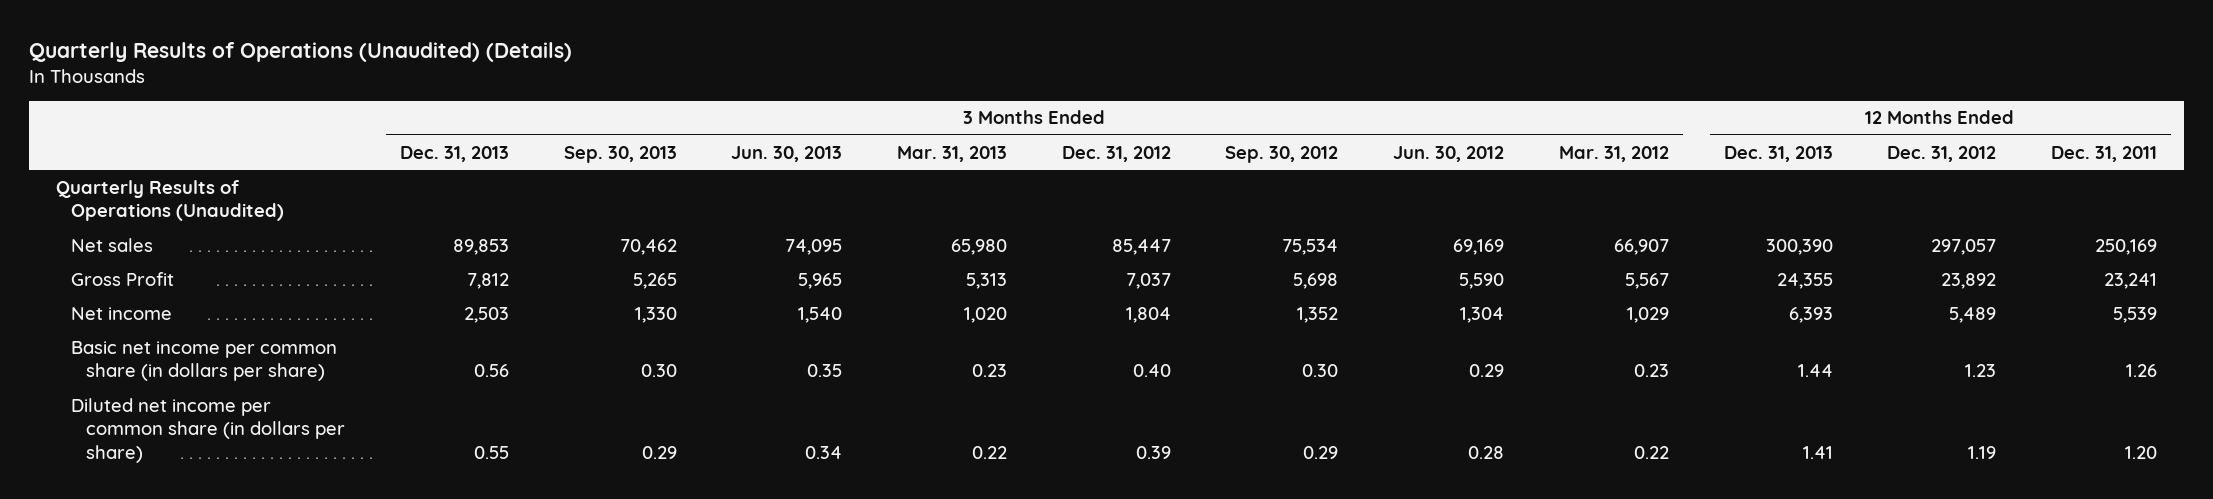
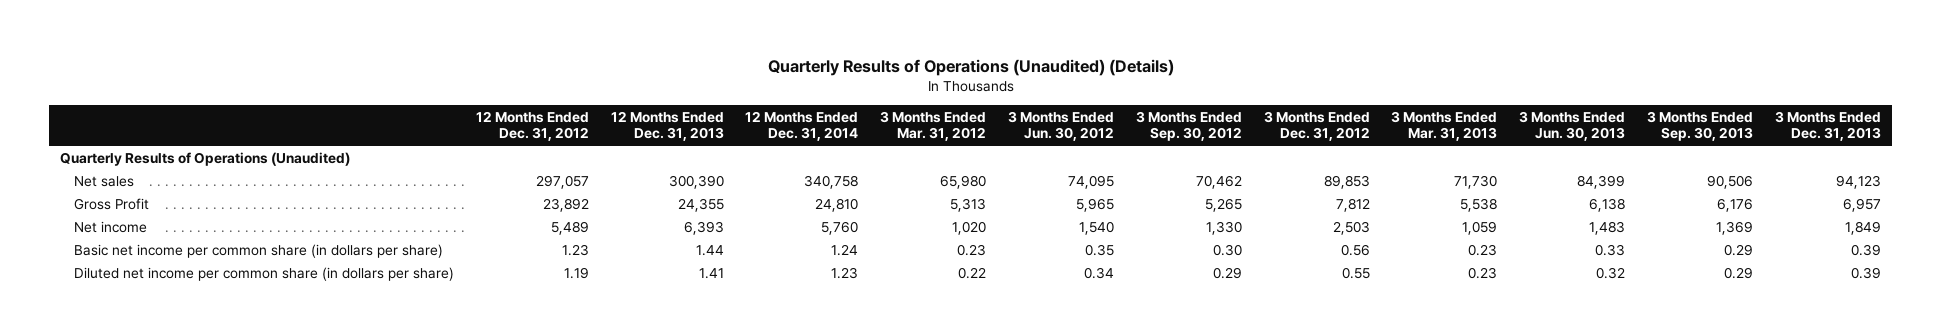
[2050,145,2157,162] Dec. 31, 2011 -> none
none -> [745,110,859,142] 12 Months Ended Dec. 31, 2014
[453,238,510,255] 89,853 -> [1835,174,1881,189] 94,123
[619,238,677,255] 70,462 -> [1706,174,1753,189] 90,506
[785,238,843,255] 74,095 -> [1577,174,1626,189] 84,399
[951,238,1008,255] 65,980 -> [1454,174,1498,189] 71,730
[1111,238,1171,255] 85,447 -> [1323,174,1370,189] 89,853
[1282,238,1339,255] 75,534 -> [1195,174,1242,189] 70,462
[1453,238,1505,255] 69,169 -> [1068,174,1115,189] 74,095
[1613,238,1669,255] 66,907 -> [940,174,987,189] 65,980
[467,272,510,289] 7,812 -> [1842,197,1881,212] 6,957
[632,272,677,289] 5,265 -> [1716,197,1753,212] 6,176
[798,272,843,289] 5,965 -> [1589,197,1626,212] 6,138
[966,272,1008,289] 5,313 -> [1460,197,1498,212] 5,538
[1125,272,1171,289] 7,037 -> [1335,197,1370,212] 7,812
[1293,272,1339,289] 5,698 -> [1204,197,1242,212] 5,265
[1459,272,1505,289] 5,590 -> [1076,197,1115,212] 5,965
[1624,272,1669,289] 5,567 -> [950,197,987,212] 5,313
[464,306,510,323] 2,503 -> [1844,220,1881,235] 1,849
[634,306,677,323] 1,330 -> [1715,220,1753,235] 1,369
[798,306,843,323] 1,540 -> [1589,220,1626,235] 1,483
[964,306,1008,323] 1,020 -> [1462,220,1498,235] 1,059
[1125,306,1171,323] 1,804 -> [1332,220,1370,235] 2,503
[1297,306,1339,323] 1,352 -> [1205,220,1242,235] 1,330
[1460,306,1505,323] 1,304 -> [1079,220,1115,235] 1,540
[1626,306,1669,323] 1,029 -> [952,220,987,235] 1,020
[474,364,510,378] 0.56 -> [1850,243,1881,256] 0.39
[640,364,677,378] 0.30 -> [1723,243,1753,256] 0.29
[807,364,843,378] 0.35 -> [1595,243,1626,256] 0.33
[1132,364,1171,378] 0.40 -> [1340,243,1370,256] 0.56
[1469,364,1505,378] 0.29 -> [1085,243,1115,256] 0.35
[474,446,510,460] 0.55 -> [1850,266,1881,279] 0.39
[805,446,843,460] 0.34 -> [1596,266,1626,279] 0.32
[972,446,1008,460] 0.22 -> [1468,266,1498,279] 0.23
[1135,446,1171,460] 0.39 -> [1341,266,1370,279] 0.55
[1468,446,1505,460] 0.28 -> [1084,266,1115,279] 0.34

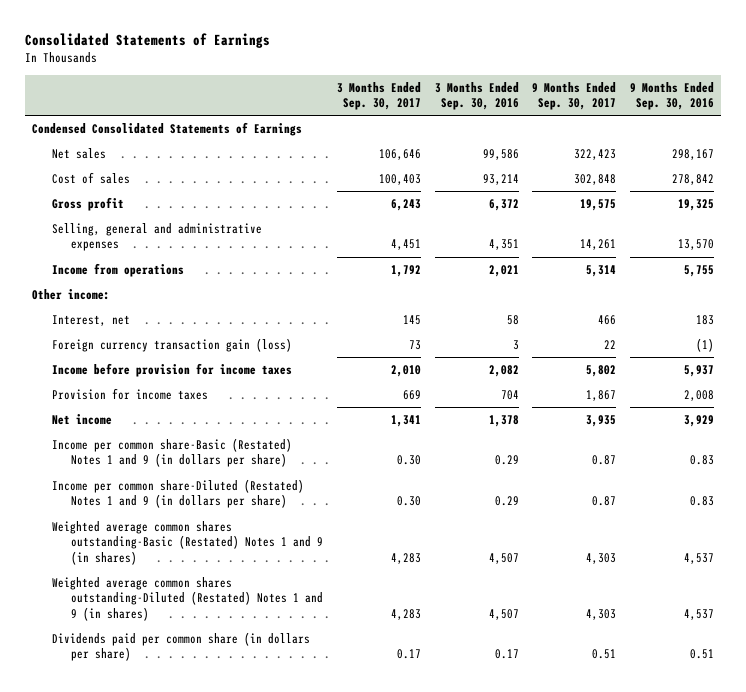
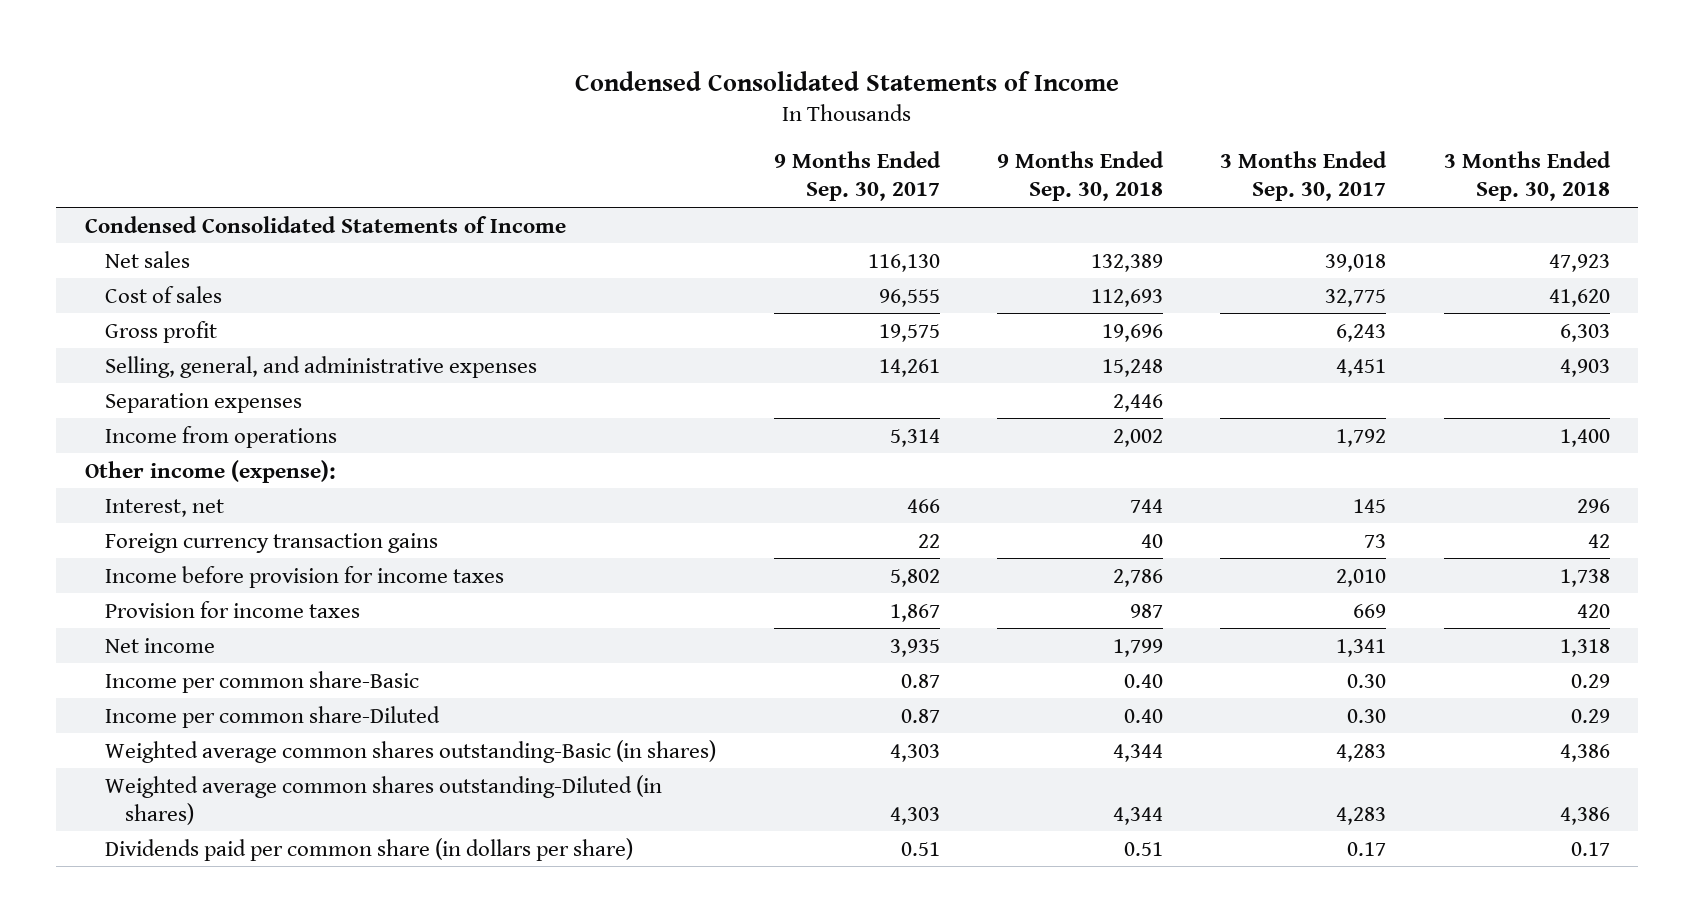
[25,33,271,49] Consolidated Statements of Earnings -> [575,71,1120,92] Condensed Consolidated Statements of Income
[434,81,519,111] 3 Months Ended Sep. 30, 2016 -> none
[629,81,714,111] 9 Months Ended Sep. 30, 2016 -> none
none -> [996,151,1164,202] 9 Months Ended Sep. 30, 2018
none -> [1443,151,1611,202] 3 Months Ended Sep. 30, 2018
[32,121,303,136] Condensed Consolidated Statements of Earnings -> [84,215,566,233] Condensed Consolidated Statements of Income
[378,148,421,160] 106,646 -> [1325,253,1387,272] 39,018
[574,148,617,160] 322,423 -> [867,253,940,272] 116,130
[378,173,421,185] 100,403 -> [1325,288,1387,307] 32,775
[574,173,617,185] 302,848 -> [878,288,940,307] 96,555
[51,222,262,252] Selling, general and administrative expenses -> [105,355,538,378] Selling, general, and administrative expenses
none -> [105,392,303,413] Separation expenses
[32,288,111,300] Other income: -> [84,459,336,483] Other income (expense):
[51,337,292,352] Foreign currency transaction gain (loss) -> [105,532,439,553] Foreign currency transaction gains
[51,437,292,468] Income per common share-Basic (Restated) Notes 1 and 9 (in dollars per share) -> [105,670,420,693] Income per common share-Basic
[51,478,304,509] Income per common share-Diluted (Restated) Notes 1 and 9 (in dollars per share) -> [105,705,441,728] Income per common share-Diluted
[51,520,324,565] Weighted average common shares outstanding-Basic (Restated) Notes 1 and 9 (in shares) -> [105,739,717,763] Weighted average common shares outstanding-Basic (in shares)
[51,576,324,621] Weighted average common shares outstanding-Diluted (Restated) Notes 1 and 9 (in shares) -> [105,774,663,825] Weighted average common shares outstanding-Diluted (in shares)

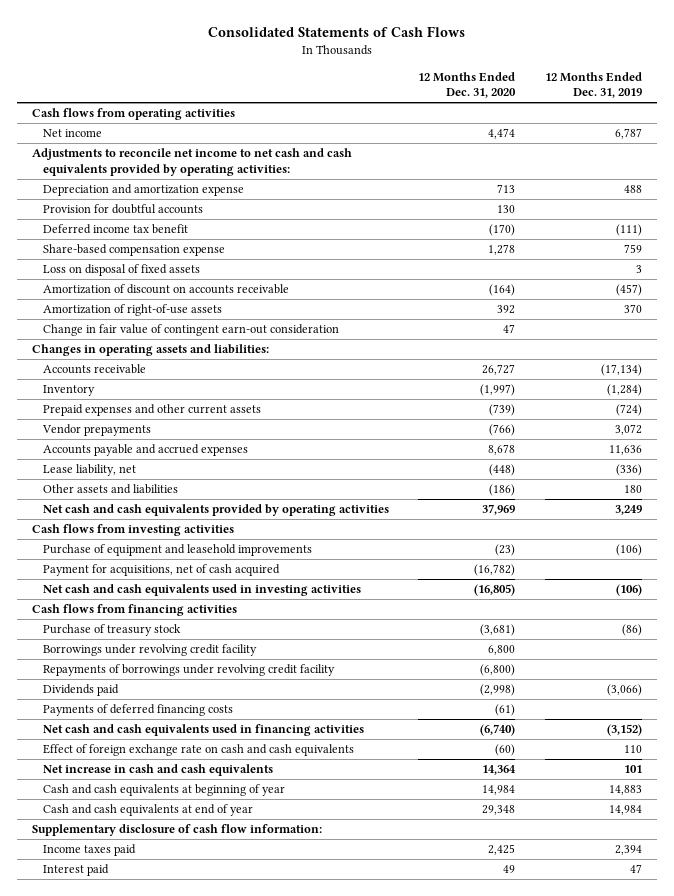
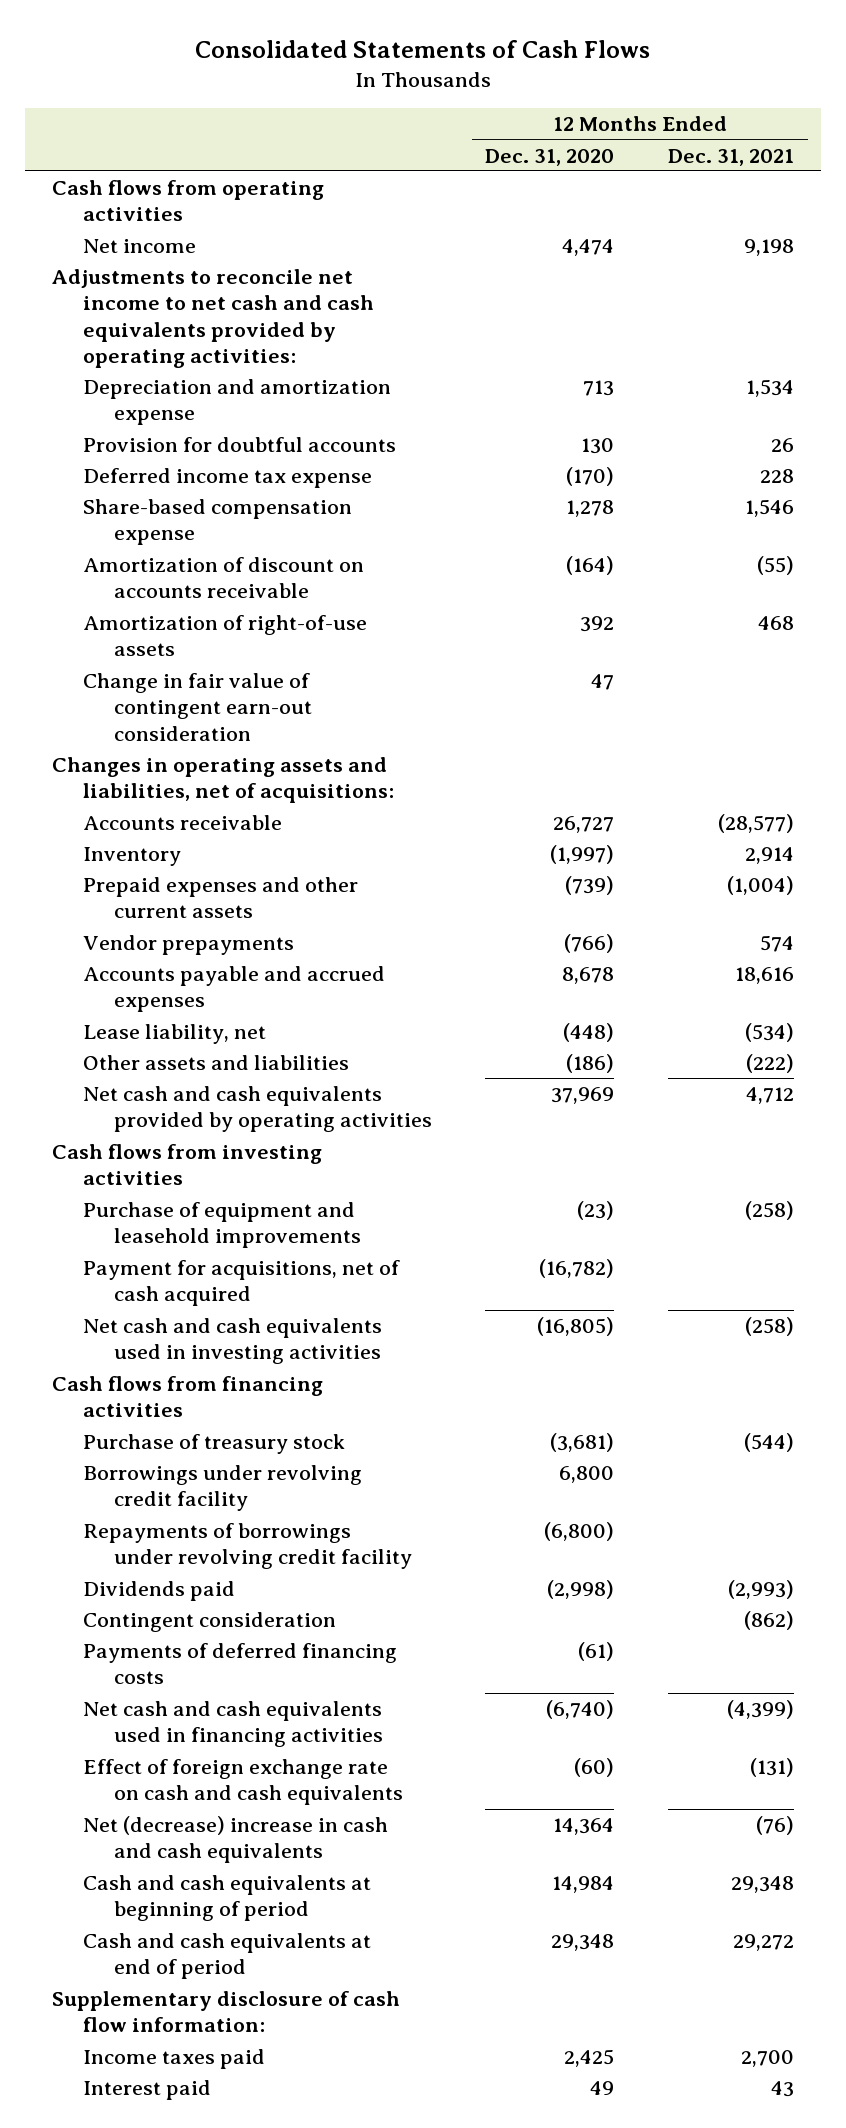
[545,71,643,99] 12 Months Ended Dec. 31, 2019 -> none
none -> [668,148,795,166] Dec. 31, 2021
[42,224,188,235] Deferred income tax benefit -> [82,468,372,489] Deferred income tax expense
[42,264,200,277] Loss on disposal of fixed assets -> none
[31,344,269,357] Changes in operating assets and liabilities: -> [51,757,394,804] Changes in operating assets and liabilities, net of acquisitions:
none -> [82,1612,336,1633] Contingent consideration
[42,764,273,777] Net increase in cash and cash equivalents -> [82,1816,388,1864] Net (decrease) increase in cash and cash equivalents
[42,784,285,797] Cash and cash equivalents at beginning of year -> [82,1875,371,1922] Cash and cash equivalents at beginning of period
[42,804,253,817] Cash and cash equivalents at end of year -> [82,1933,371,1980] Cash and cash equivalents at end of period

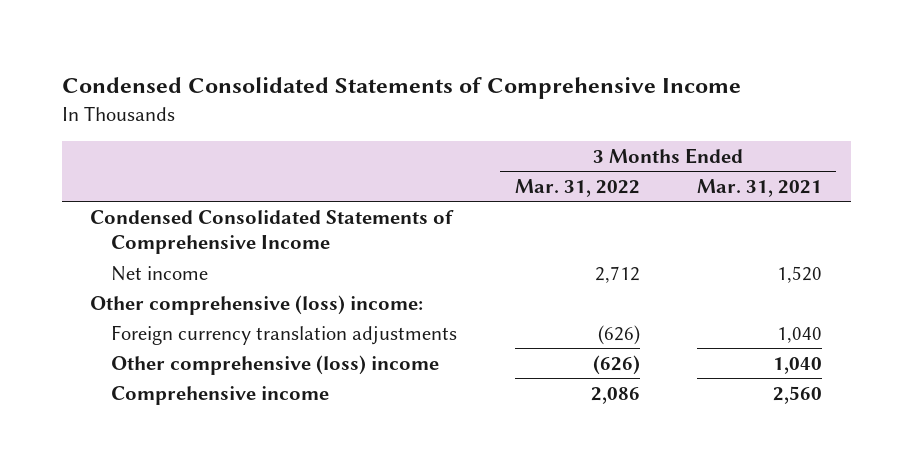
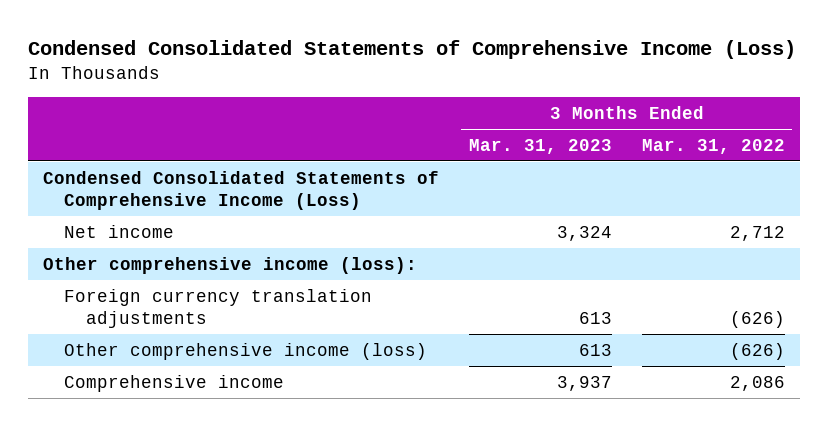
[61,77,741,100] Condensed Consolidated Statements of Comprehensive Income -> [27,40,796,60] Condensed Consolidated Statements of Comprehensive Income (Loss)
[697,178,823,197] Mar. 31, 2021 -> none
none -> [468,138,612,154] Mar. 31, 2023
[90,209,455,255] Condensed Consolidated Statements of Comprehensive Income -> [42,170,439,211] Condensed Consolidated Statements of Comprehensive Income (Loss)
[90,294,424,315] Other comprehensive (loss) income: -> [42,256,417,274] Other comprehensive income (loss):
[111,354,440,375] Other comprehensive (loss) income -> [64,342,428,360] Other comprehensive income (loss)

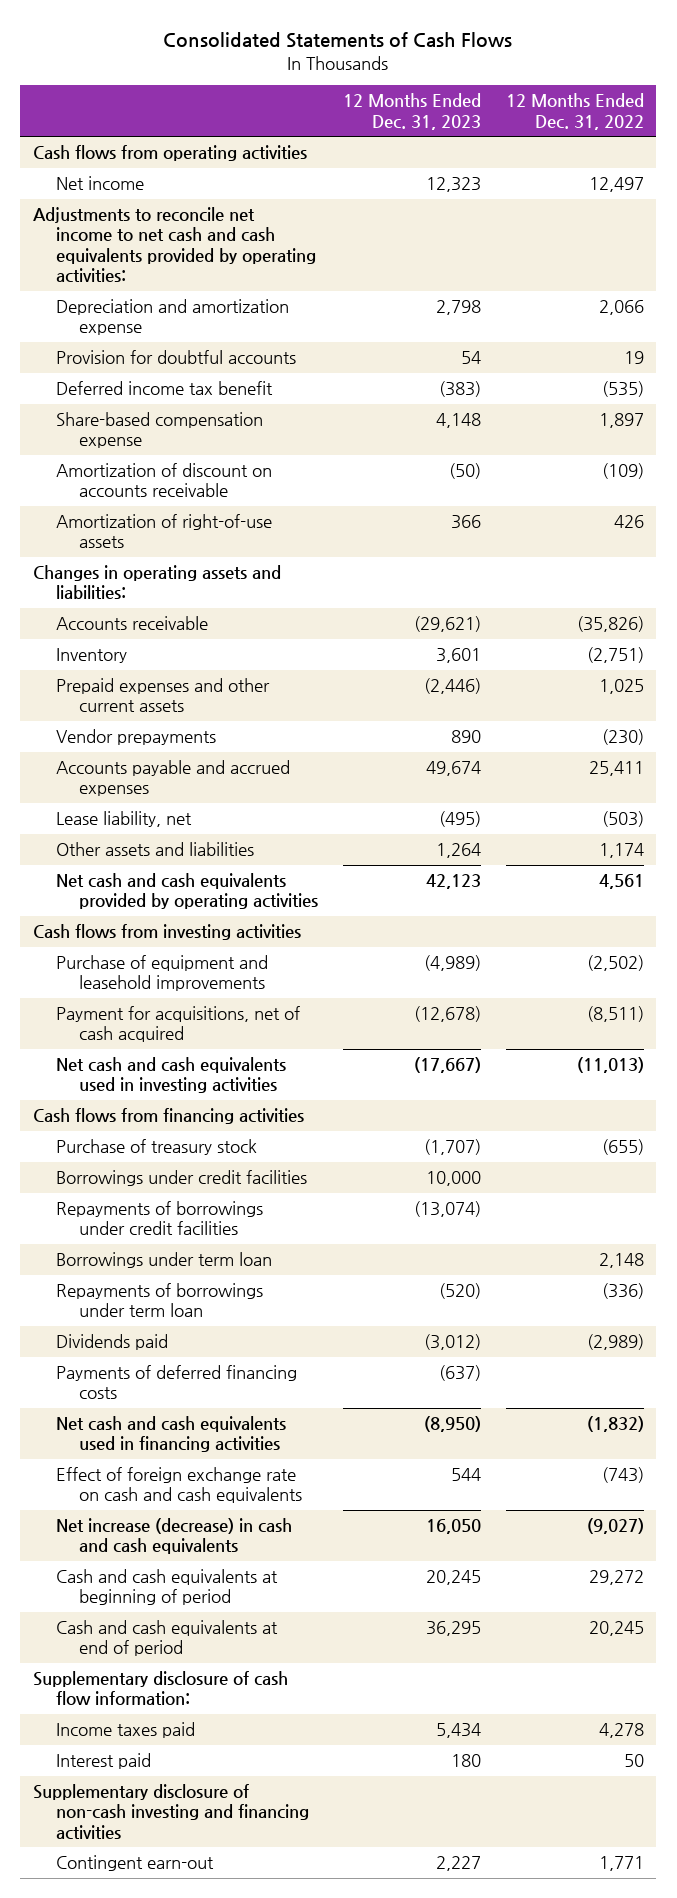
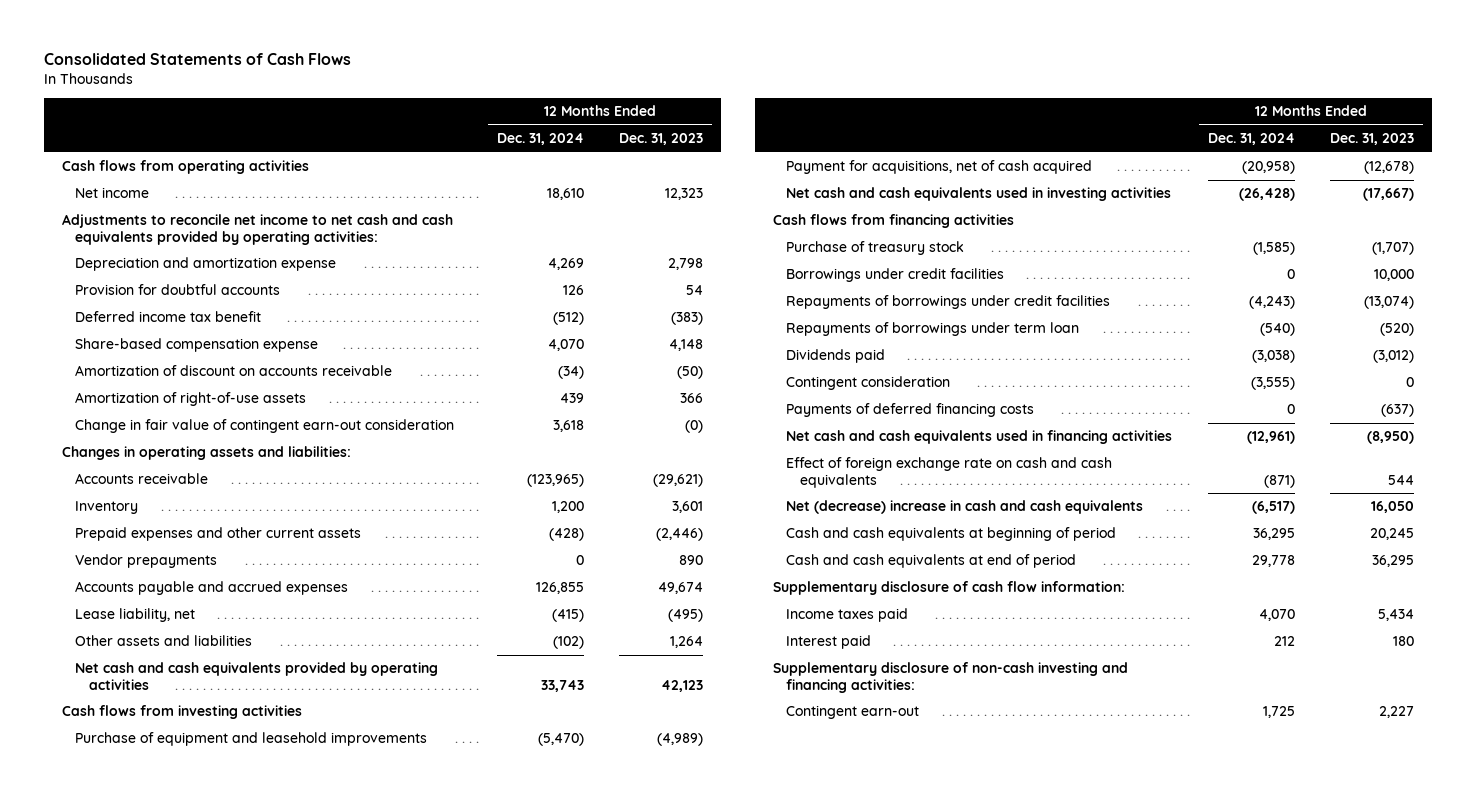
[506,93,645,130] 12 Months Ended Dec. 31, 2022 -> none
none -> [496,133,584,146] Dec. 31, 2024
none -> [75,419,455,434] Change in fair value of contingent earn-out consideration
[56,1252,273,1269] Borrowings under term loan -> none
none -> [786,376,951,391] Contingent consideration
[56,1518,293,1555] Net increase (decrease) in cash and cash equivalents -> [786,500,1144,515] Net (decrease) increase in cash and cash equivalents
[32,1784,310,1840] Supplementary disclosure of non-cash investing and financing activities -> [772,662,1128,693] Supplementary disclosure of non-cash investing and financing activities:

